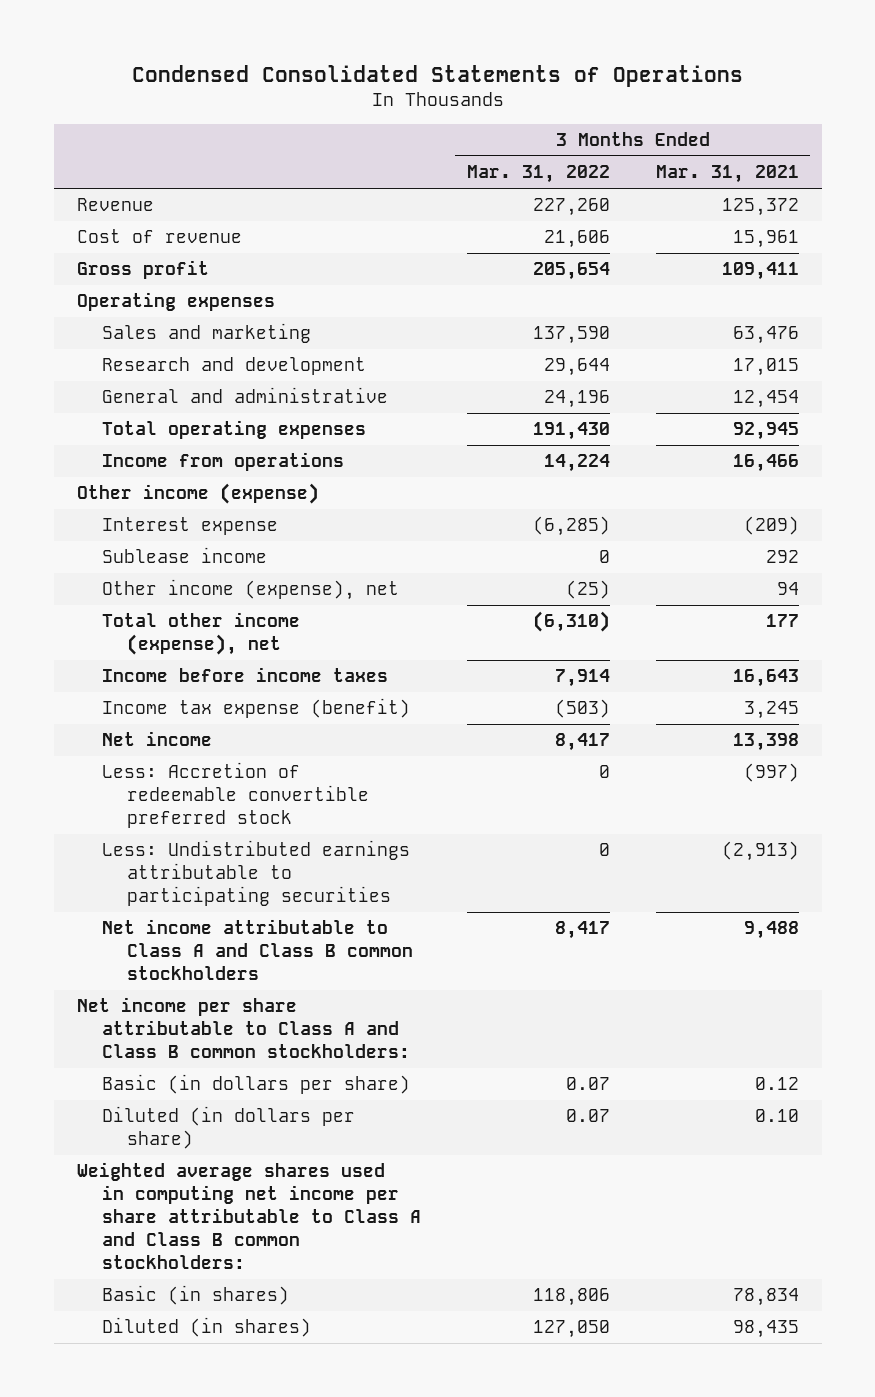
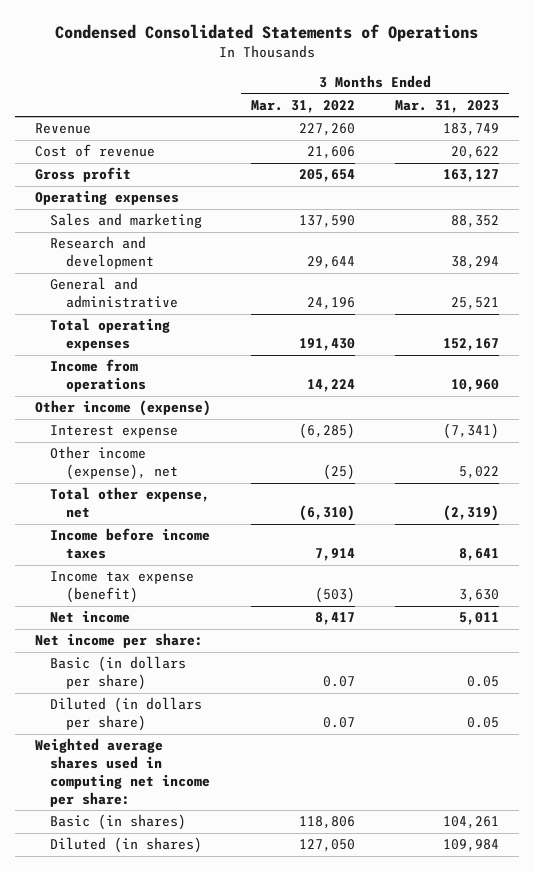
[655,165,799,184] Mar. 31, 2021 -> none
none -> [394,100,499,114] Mar. 31, 2023
[101,547,267,564] Sublease income -> none
[101,612,300,656] Total other income (expense), net -> [50,487,211,519] Total other expense, net
[101,762,370,829] Less: Accretion of redeemable convertible preferred stock -> none
[101,840,410,907] Less: Undistributed earnings attributable to participating securities -> none
[101,919,414,981] Net income attributable to Class A and Class B common stockholders -> none
[76,997,410,1059] Net income per share attributable to Class A and Class B common stockholders: -> [35,633,204,649] Net income per share:
[76,1162,421,1269] Weighted average shares used in computing net income per share attributable to Class A and Class B common stockholders: -> [35,738,211,808] Weighted average shares used in computing net income per share:

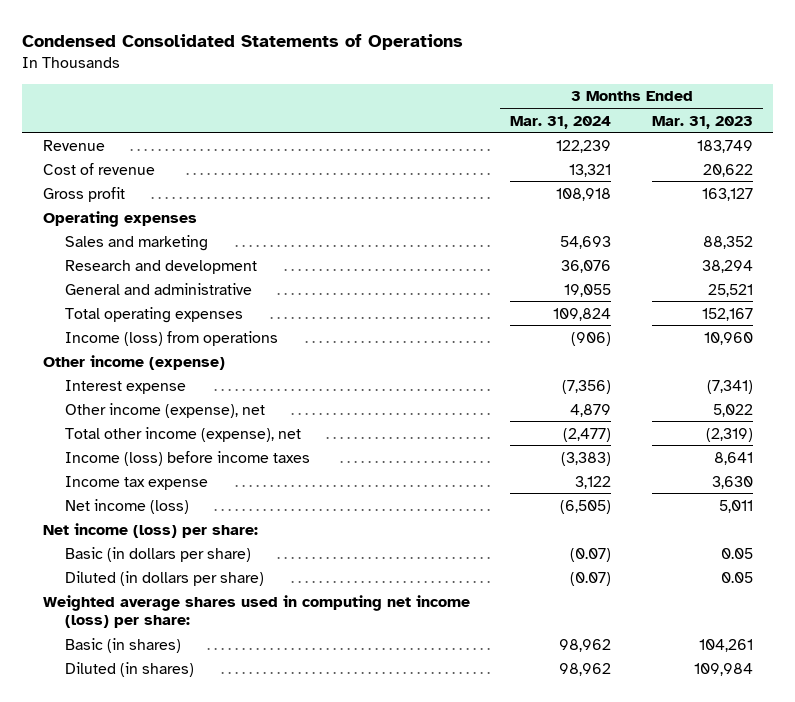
[250,100,355,114] Mar. 31, 2022 -> none
none -> [510,115,612,129] Mar. 31, 2024
[50,359,146,393] Income from operations -> [65,330,279,346] Income (loss) from operations
[50,487,211,519] Total other expense, net -> [65,426,302,442] Total other income (expense), net
[50,528,211,560] Income before income taxes -> [65,450,311,466] Income (loss) before income taxes
[50,571,195,604] Income tax expense (benefit) -> [65,475,209,490] Income tax expense
[50,610,131,624] Net income -> [65,498,190,514] Net income (loss)
[35,633,204,649] Net income per share: -> [42,522,258,538] Net income (loss) per share:
[35,738,211,808] Weighted average shares used in computing net income per share: -> [42,594,470,629] Weighted average shares used in computing net income (loss) per share:

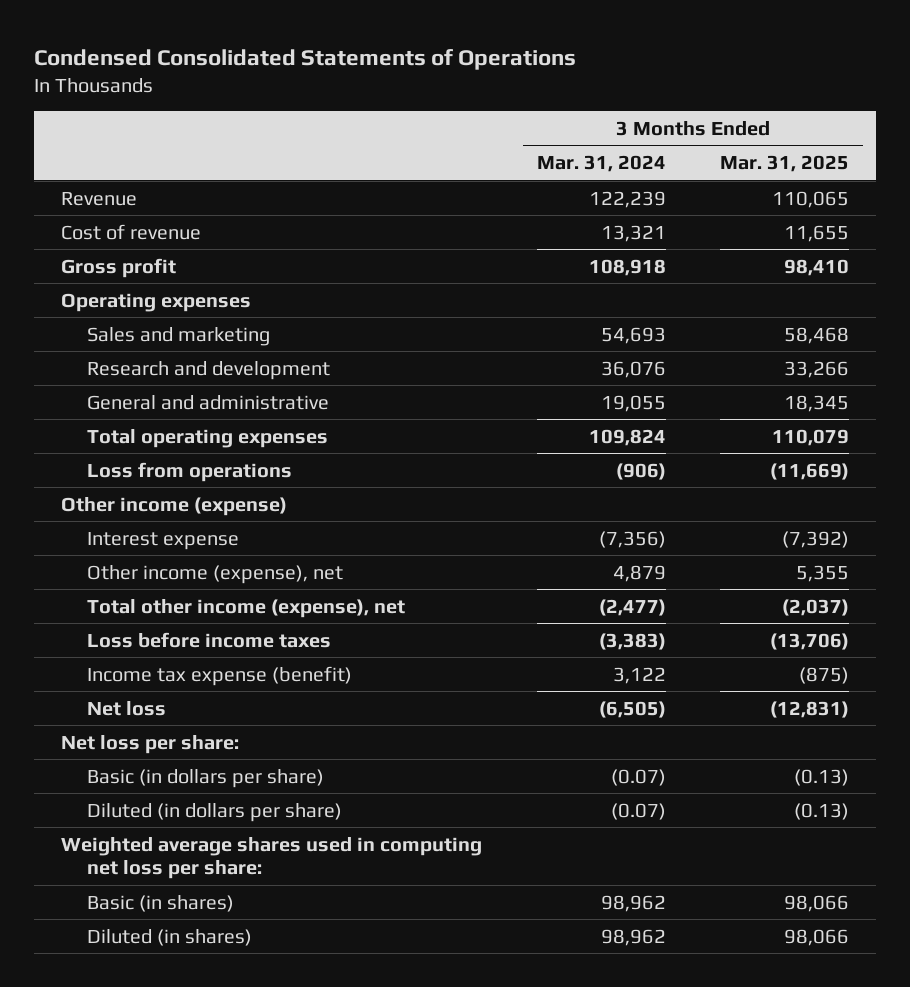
[651,115,753,129] Mar. 31, 2023 -> none
none -> [719,155,849,173] Mar. 31, 2025
[65,330,279,346] Income (loss) from operations -> [87,461,293,482] Loss from operations
[65,450,311,466] Income (loss) before income taxes -> [87,631,332,648] Loss before income taxes
[65,475,209,490] Income tax expense -> [87,665,353,686] Income tax expense (benefit)
[65,498,190,514] Net income (loss) -> [87,700,167,716] Net loss
[42,522,258,538] Net income (loss) per share: -> [61,734,240,754] Net loss per share:
[42,594,470,629] Weighted average shares used in computing net income (loss) per share: -> [61,836,483,880] Weighted average shares used in computing net loss per share:

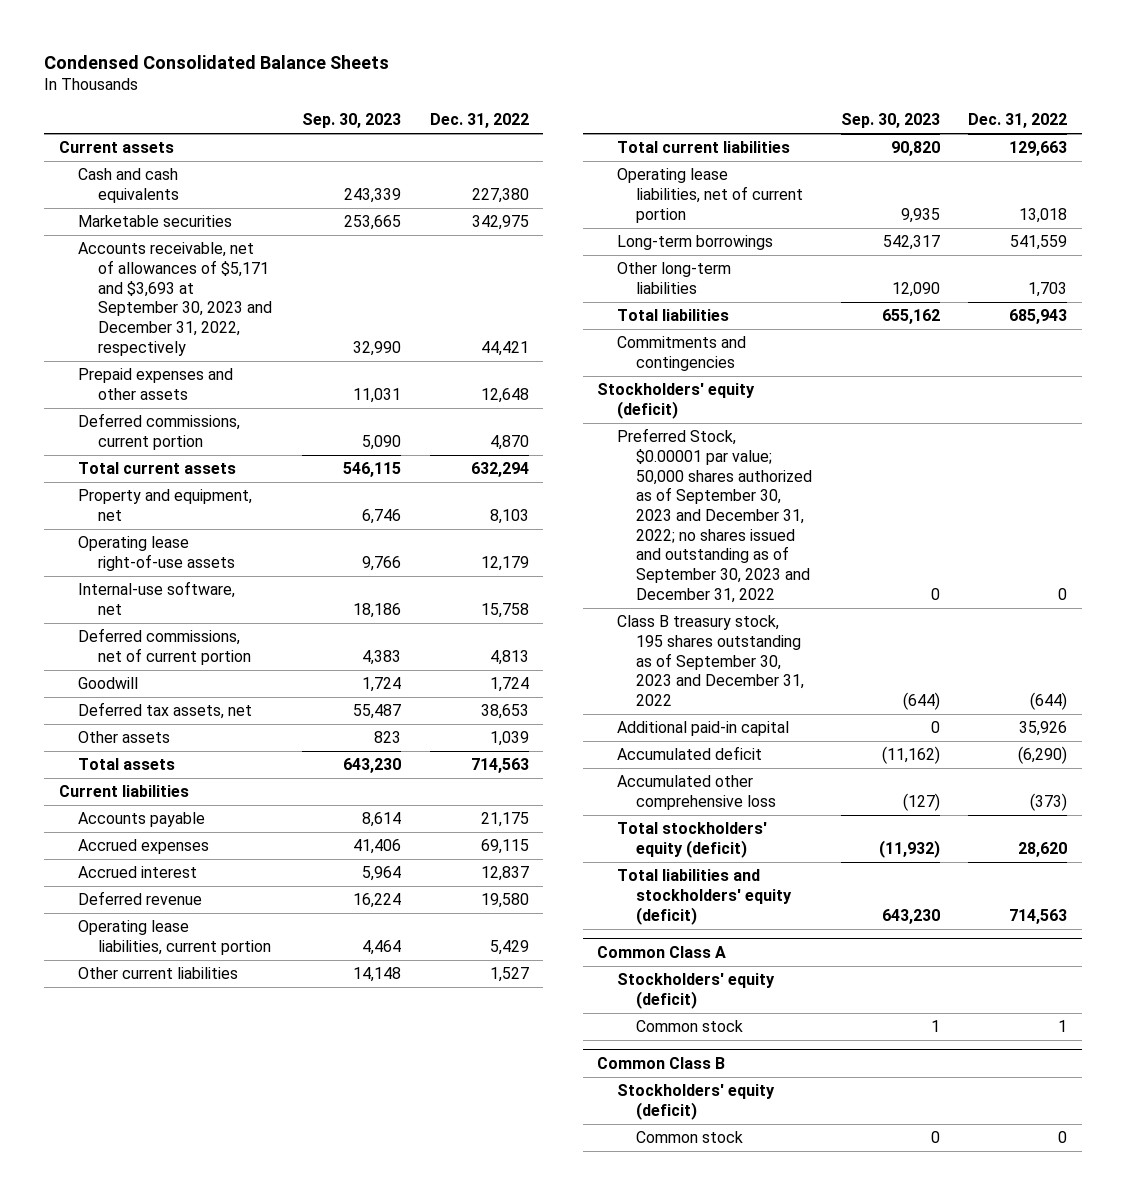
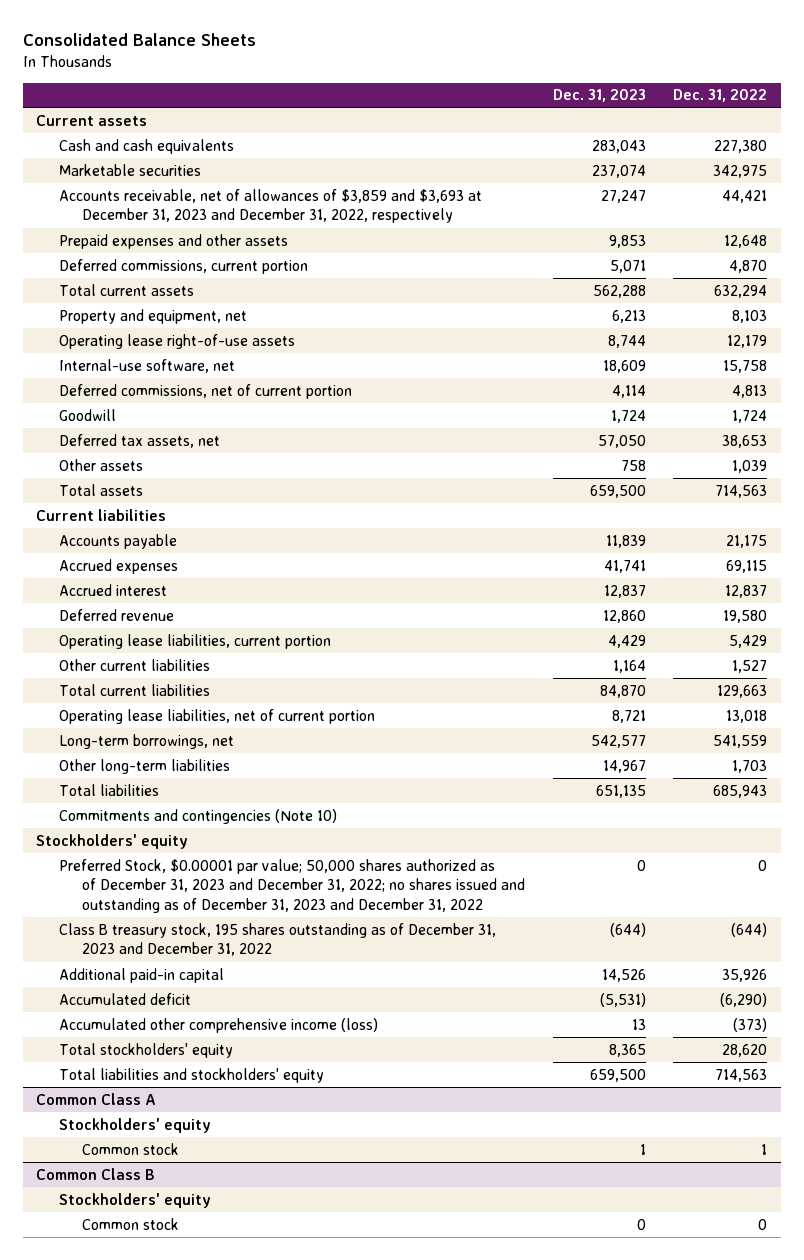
[44,54,390,69] Condensed Consolidated Balance Sheets -> [22,33,256,47] Consolidated Balance Sheets
[302,113,402,129] Sep. 30, 2023 -> none
none -> [552,89,646,103] Dec. 31, 2023
[78,242,272,356] Accounts receivable, net of allowances of $5,171 and $3,693 at September 30, 2023 and December 31, 2022, respectively -> [59,188,483,224] Accounts receivable, net of allowances of $3,859 and $3,693 at December 31, 2023 and December 31, 2022, respectively
[616,235,773,251] Long-term borrowings -> [59,733,235,749] Long-term borrowings, net
[616,336,746,371] Commitments and contingencies -> [59,808,338,824] Commitments and contingencies (Note 10)
[597,383,756,419] Stockholders' equity (deficit) -> [36,833,189,849] Stockholders' equity
[616,428,813,603] Preferred Stock, $0.00001 par value; 50,000 shares authorized as of September 30, 2023 and December 31, 2022; no shares issued and outstanding as of September 30, 2023 and December 31, 2022 -> [59,858,526,914] Preferred Stock, $0.00001 par value; 50,000 shares authorized as of December 31, 2023 and December 31, 2022; no shares issued and outstanding as of December 31, 2023 and December 31, 2022
[616,615,805,707] Class B treasury stock, 195 shares outstanding as of September 30, 2023 and December 31, 2022 -> [59,922,497,957] Class B treasury stock, 195 shares outstanding as of December 31, 2023 and December 31, 2022
[616,775,777,810] Accumulated other comprehensive loss -> [59,1017,379,1033] Accumulated other comprehensive income (loss)
[616,822,767,858] Total stockholders' equity (deficit) -> [59,1042,234,1058] Total stockholders' equity
[616,869,793,925] Total liabilities and stockholders' equity (deficit) -> [59,1067,325,1083] Total liabilities and stockholders' equity
[616,973,775,1009] Stockholders' equity (deficit) -> [59,1117,212,1133] Stockholders' equity
[616,1084,775,1120] Stockholders' equity (deficit) -> [59,1192,212,1208] Stockholders' equity

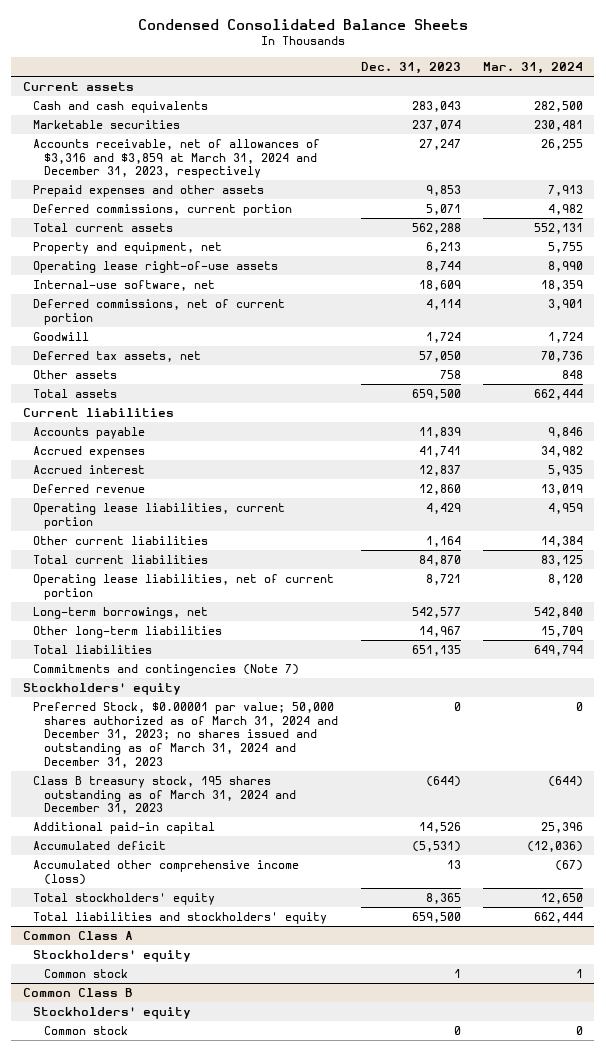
[22,33,256,47] Consolidated Balance Sheets -> [137,18,468,30] Condensed Consolidated Balance Sheets
[673,89,768,103] Dec. 31, 2022 -> none
none -> [483,62,584,75] Mar. 31, 2024
[59,188,483,224] Accounts receivable, net of allowances of $3,859 and $3,693 at December 31, 2023 and December 31, 2022, respectively -> [33,138,321,179] Accounts receivable, net of allowances of $3,316 and $3,859 at March 31, 2024 and December 31, 2023, respectively
[59,808,338,824] Commitments and contingencies (Note 10) -> [33,663,300,676] Commitments and contingencies (Note 7)
[59,858,526,914] Preferred Stock, $0.00001 par value; 50,000 shares authorized as of December 31, 2023 and December 31, 2022; no shares issued and outstanding as of December 31, 2023 and December 31, 2022 -> [33,701,339,768] Preferred Stock, $0.00001 par value; 50,000 shares authorized as of March 31, 2024 and December 31, 2023; no shares issued and outstanding as of March 31, 2024 and December 31, 2023
[59,922,497,957] Class B treasury stock, 195 shares outstanding as of December 31, 2023 and December 31, 2022 -> [33,775,297,815] Class B treasury stock, 195 shares outstanding as of March 31, 2024 and December 31, 2023

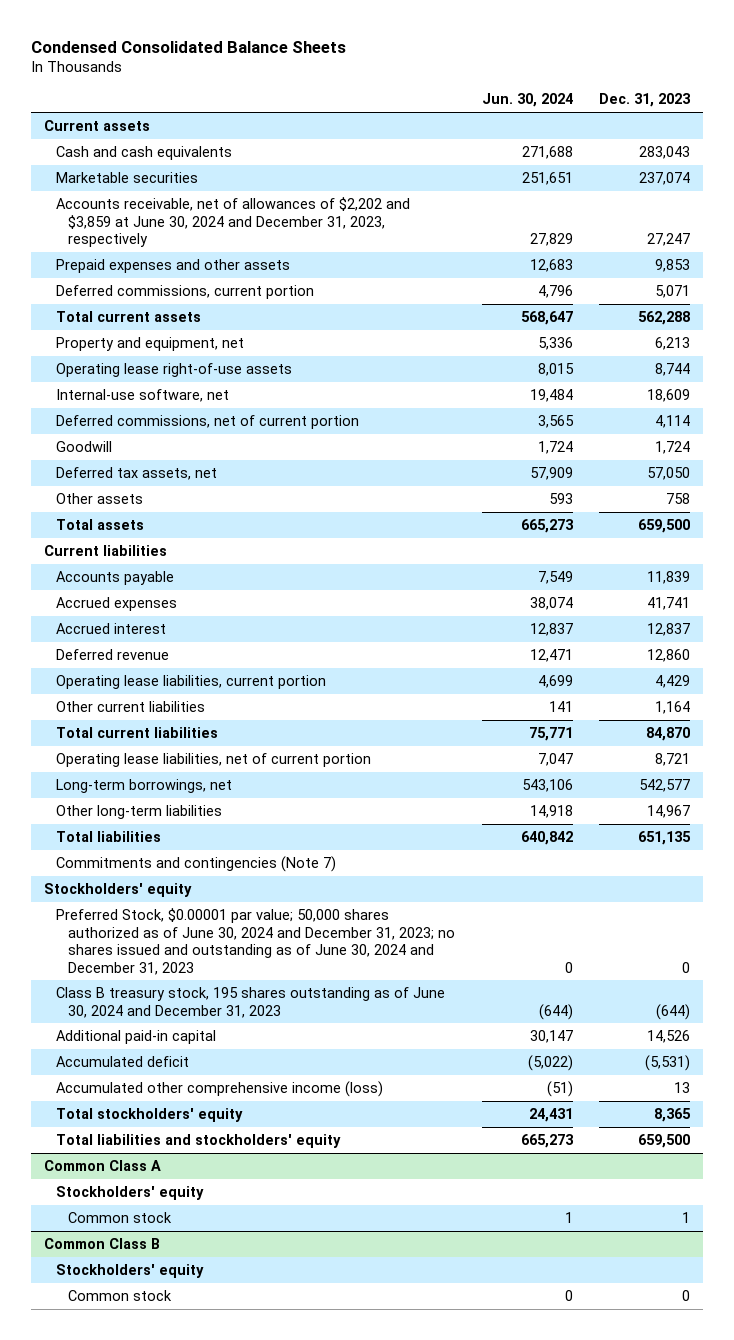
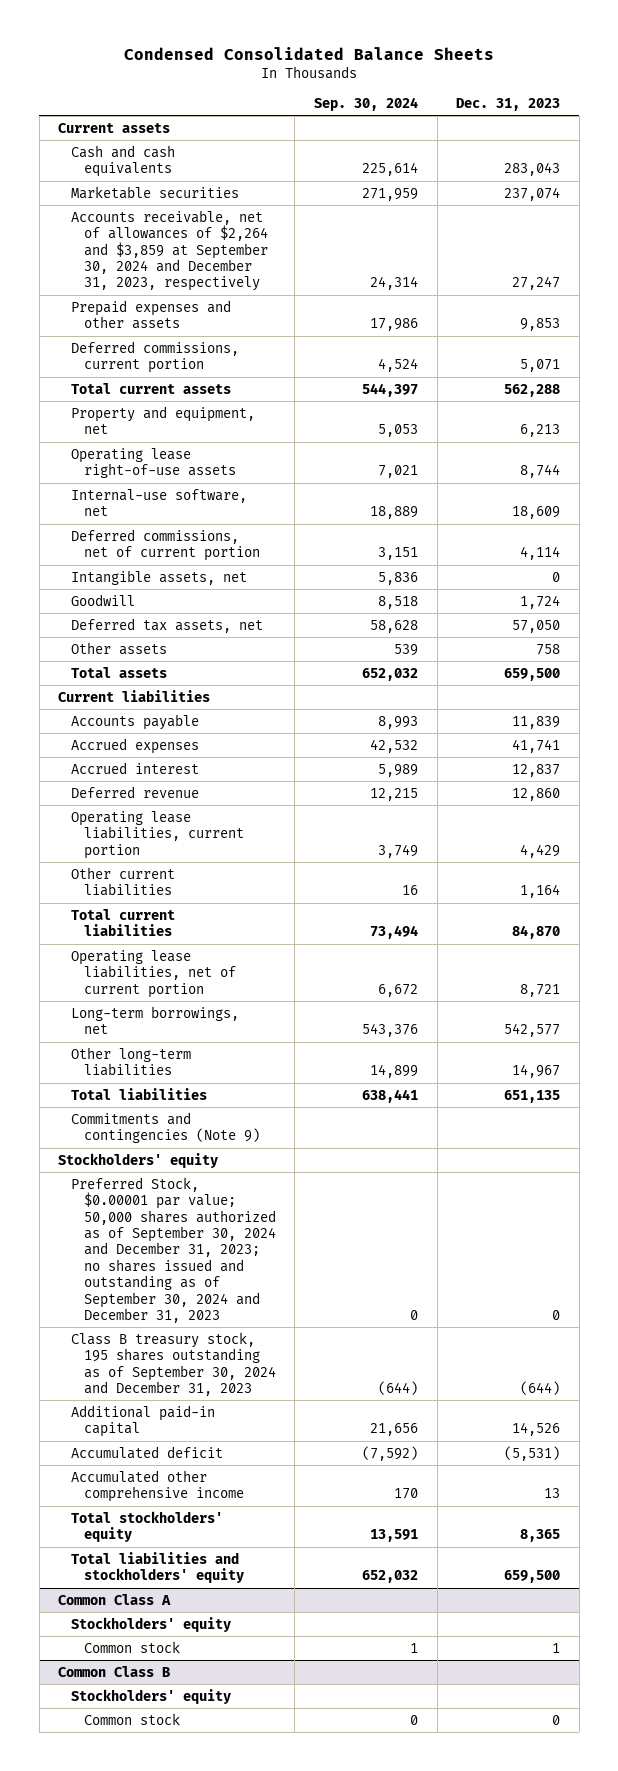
[481,93,573,108] Jun. 30, 2024 -> none
none -> [314,97,419,112] Sep. 30, 2024
[56,197,411,248] Accounts receivable, net of allowances of $2,202 and $3,859 at June 30, 2024 and December 31, 2023, respectively -> [71,209,268,292] Accounts receivable, net of allowances of $2,264 and $3,859 at September 30, 2024 and December 31, 2023, respectively
none -> [71,569,248,585] Intangible assets, net
[56,856,337,873] Commitments and contingencies (Note 7) -> [71,1111,260,1144] Commitments and contingencies (Note 9)
[56,908,456,975] Preferred Stock, $0.00001 par value; 50,000 shares authorized as of June 30, 2024 and December 31, 2023; no shares issued and outstanding as of June 30, 2024 and December 31, 2023 -> [71,1176,276,1324] Preferred Stock, $0.00001 par value; 50,000 shares authorized as of September 30, 2024 and December 31, 2023; no shares issued and outstanding as of September 30, 2024 and December 31, 2023
[56,987,446,1018] Class B treasury stock, 195 shares outstanding as of June 30, 2024 and December 31, 2023 -> [71,1331,276,1397] Class B treasury stock, 195 shares outstanding as of September 30, 2024 and December 31, 2023
[56,1081,384,1098] Accumulated other comprehensive income (loss) -> [71,1469,244,1503] Accumulated other comprehensive income

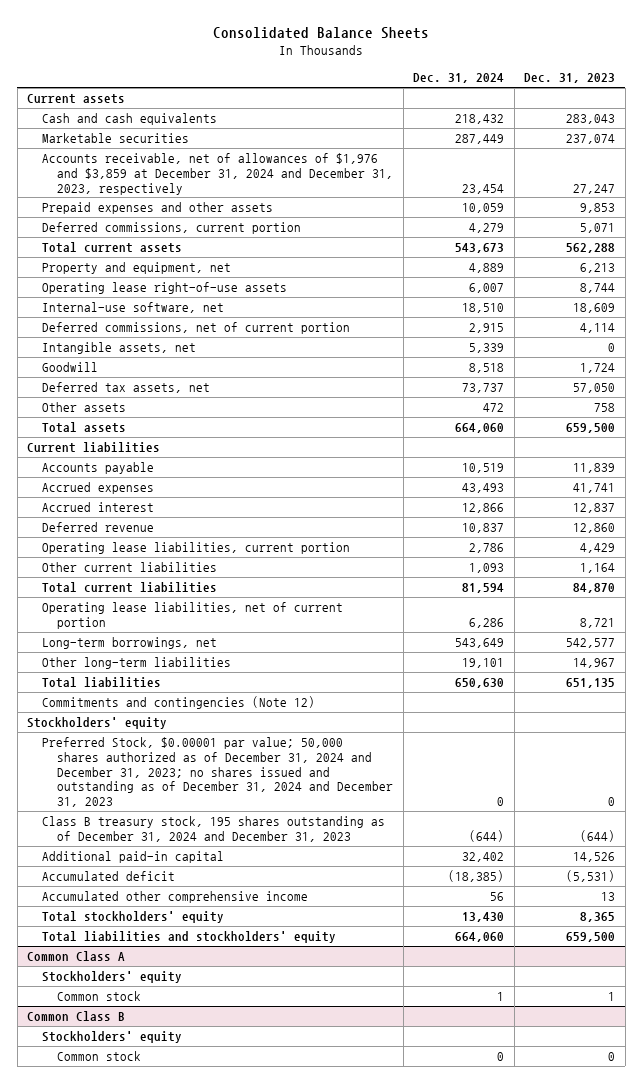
[124,46,495,60] Condensed Consolidated Balance Sheets -> [213,27,430,40] Consolidated Balance Sheets
[314,97,419,112] Sep. 30, 2024 -> none
none -> [413,73,505,84] Dec. 31, 2024
[71,209,268,292] Accounts receivable, net of allowances of $2,264 and $3,859 at September 30, 2024 and December 31, 2023, respectively -> [42,152,394,195] Accounts receivable, net of allowances of $1,976 and $3,859 at December 31, 2024 and December 31, 2023, respectively
[71,1111,260,1144] Commitments and contingencies (Note 9) -> [42,695,316,709] Commitments and contingencies (Note 12)
[71,1176,276,1324] Preferred Stock, $0.00001 par value; 50,000 shares authorized as of September 30, 2024 and December 31, 2023; no shares issued and outstanding as of September 30, 2024 and December 31, 2023 -> [42,736,394,808] Preferred Stock, $0.00001 par value; 50,000 shares authorized as of December 31, 2024 and December 31, 2023; no shares issued and outstanding as of December 31, 2024 and December 31, 2023
[71,1331,276,1397] Class B treasury stock, 195 shares outstanding as of September 30, 2024 and December 31, 2023 -> [42,815,386,842] Class B treasury stock, 195 shares outstanding as of December 31, 2024 and December 31, 2023

